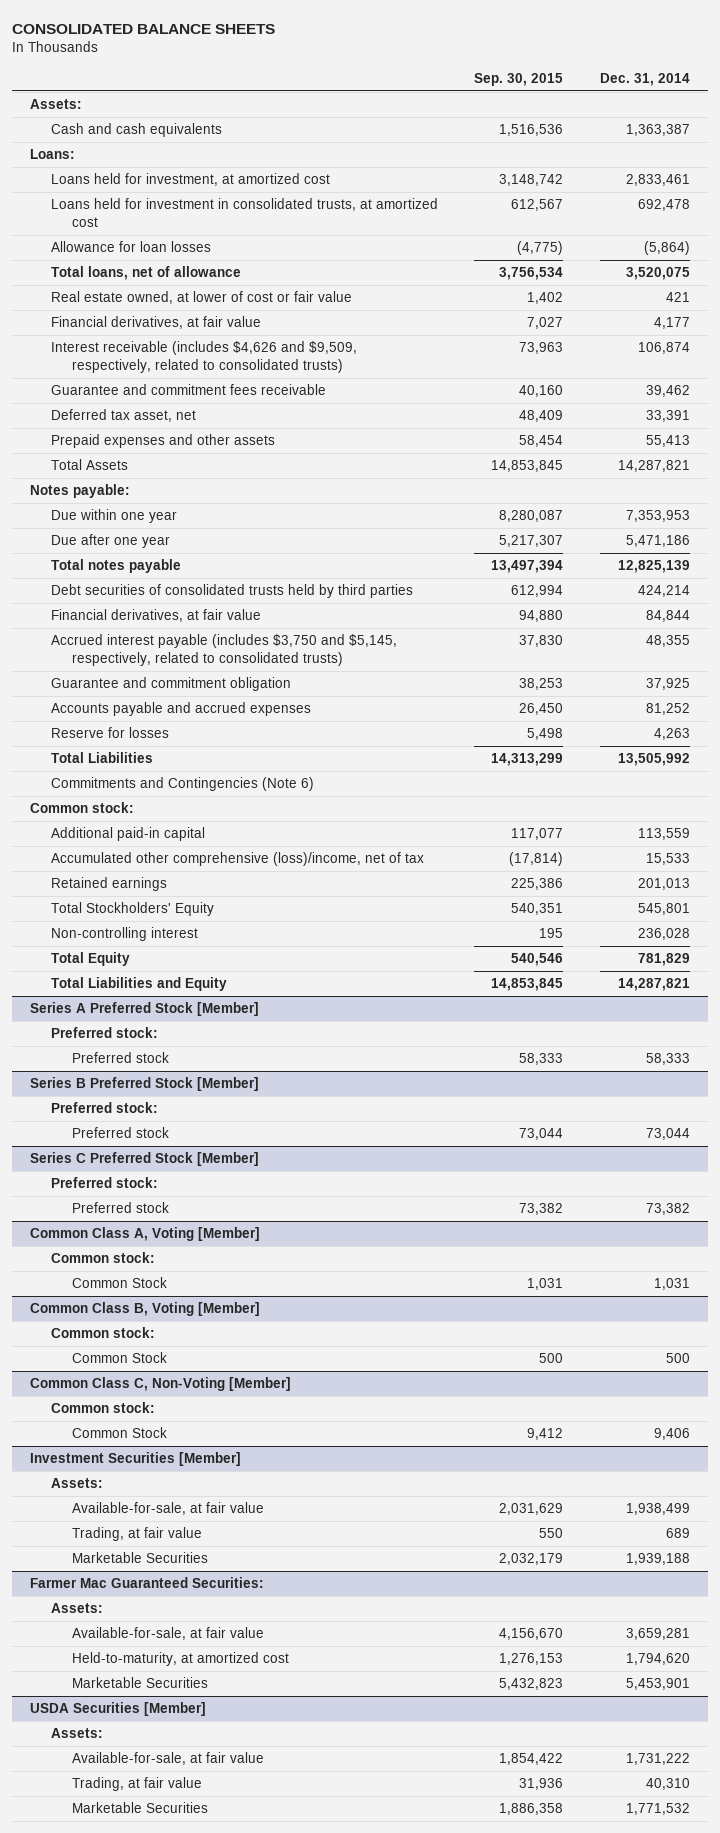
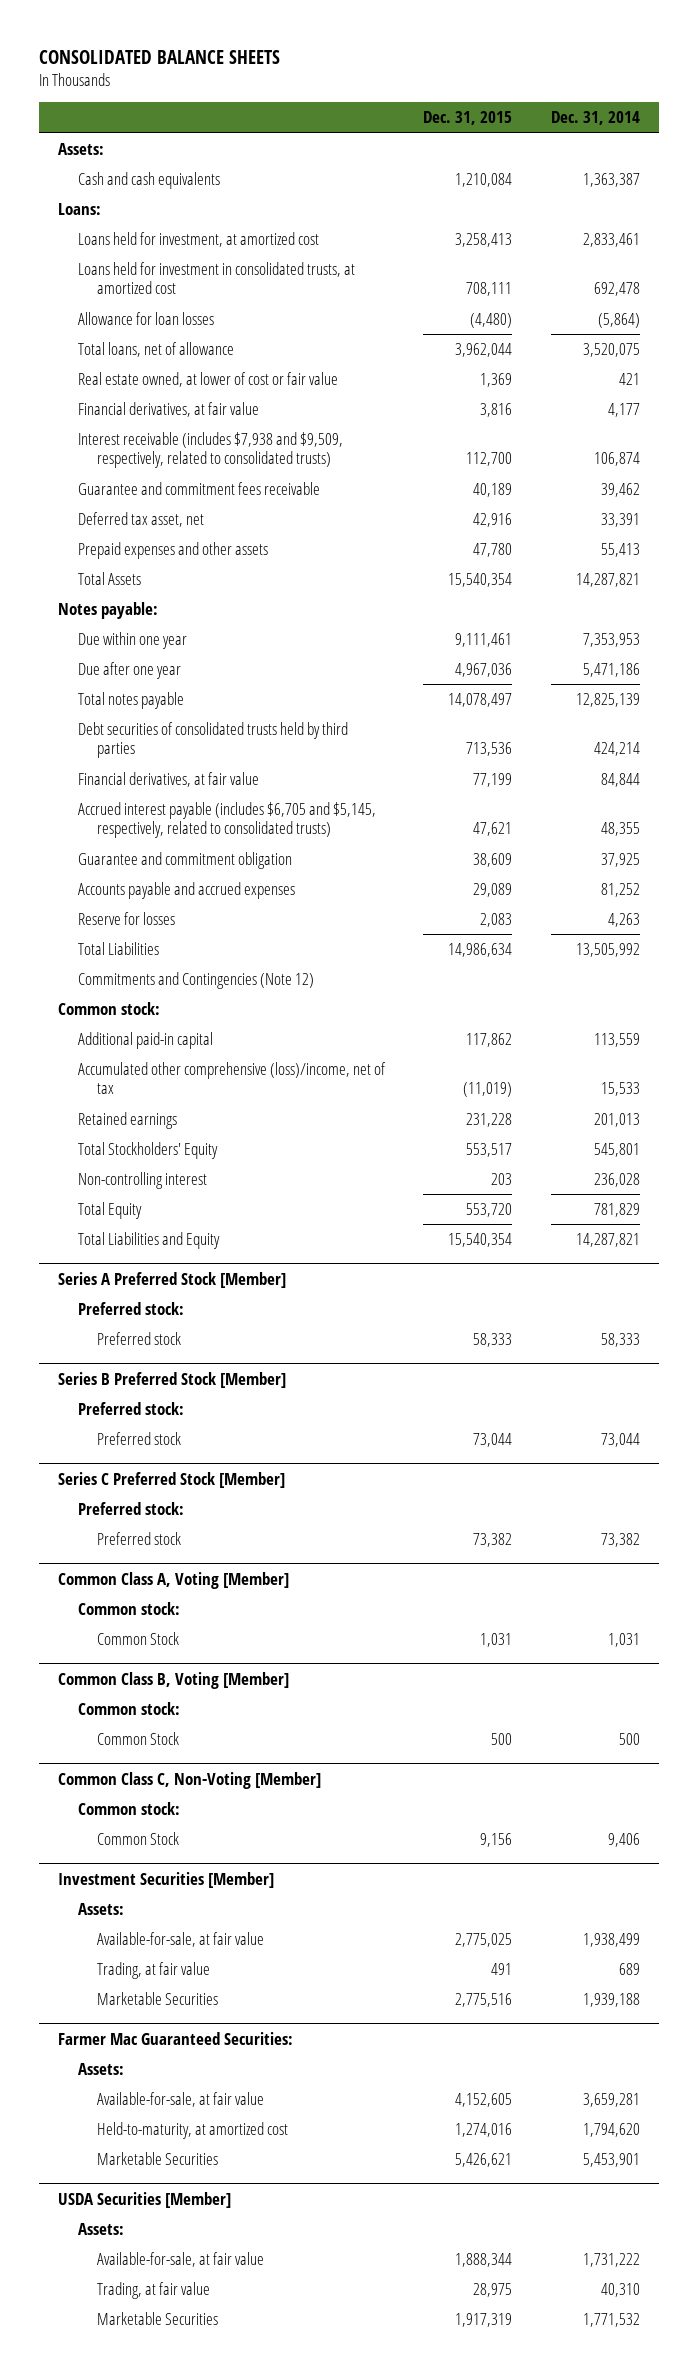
[474,72,564,86] Sep. 30, 2015 -> none
none -> [423,111,513,126] Dec. 31, 2015
[51,341,358,373] Interest receivable (includes $4,626 and $9,509, respectively, related to consolidated trusts) -> [77,431,343,469] Interest receivable (includes $7,938 and $9,509, respectively, related to consolidated trusts)
[51,634,398,666] Accrued interest payable (includes $3,750 and $5,145, respectively, related to consolidated trusts) -> [77,801,376,839] Accrued interest payable (includes $6,705 and $5,145, respectively, related to consolidated trusts)
[51,777,315,792] Commitments and Contingencies (Note 6) -> [77,971,314,989] Commitments and Contingencies (Note 12)

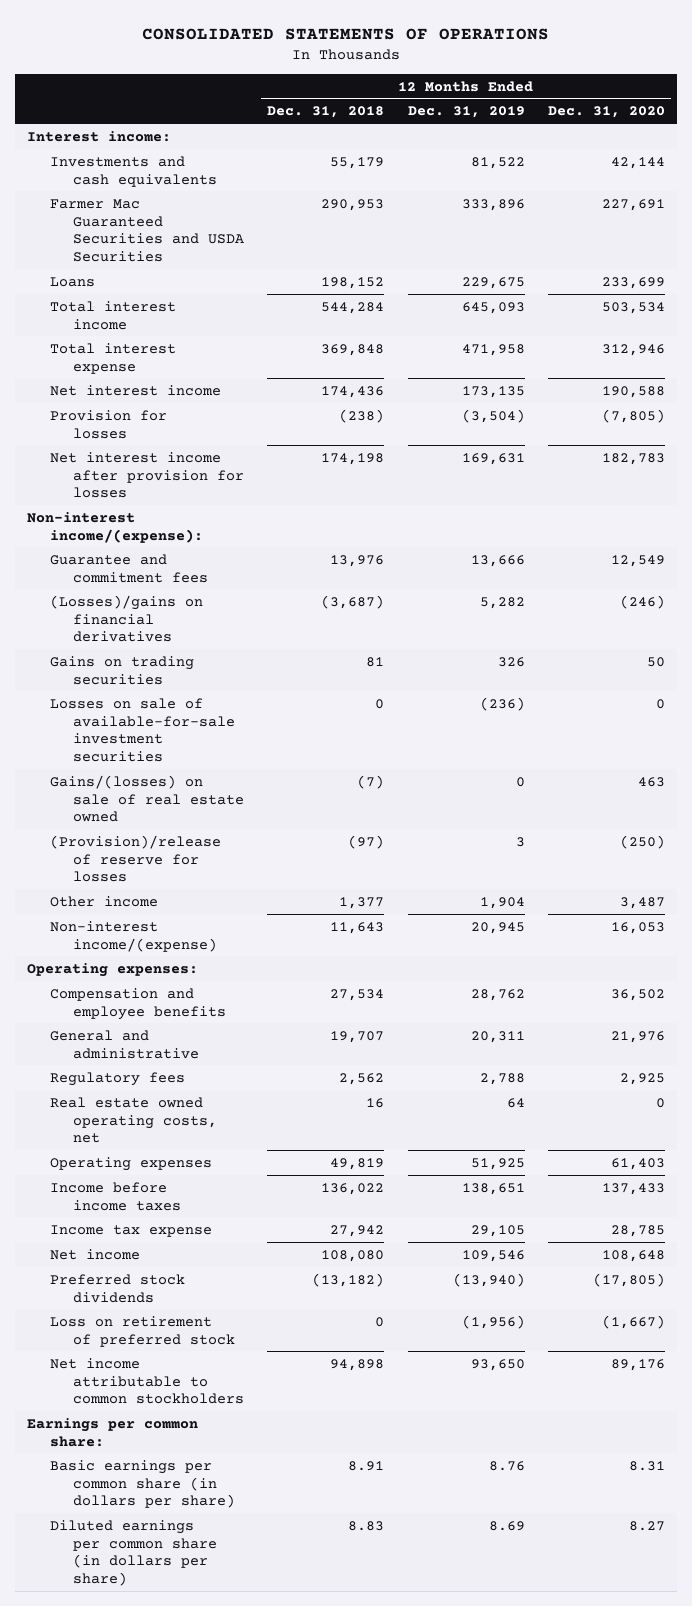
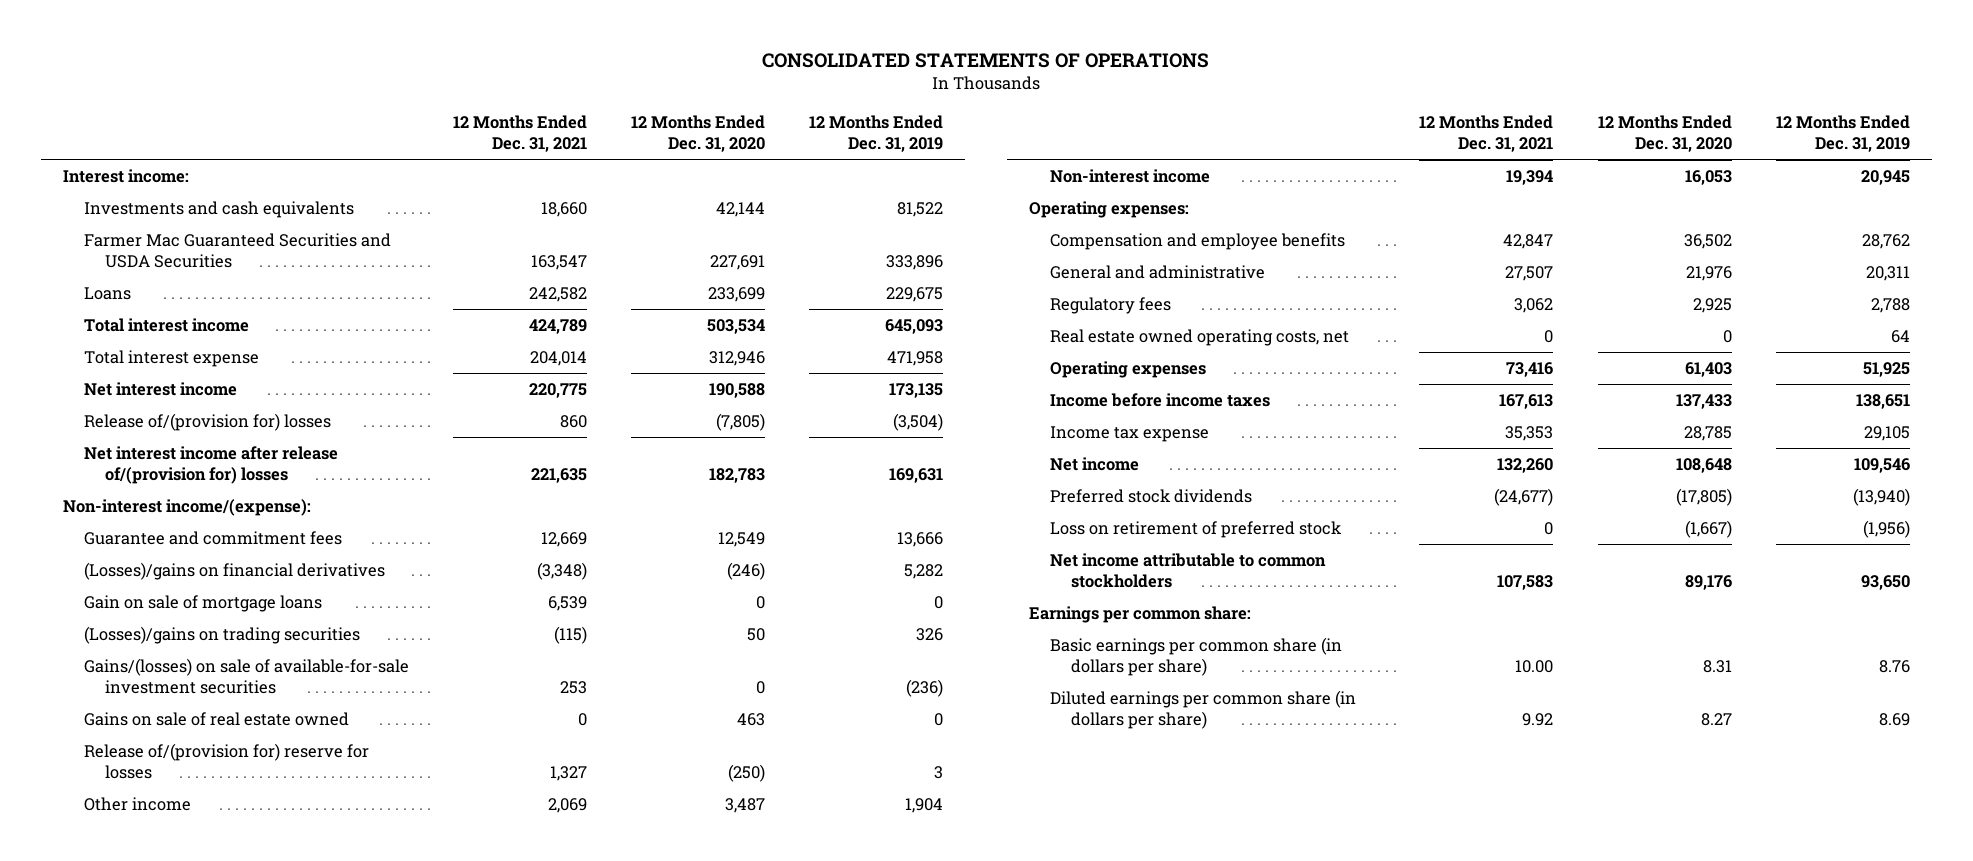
[267,106,385,119] Dec. 31, 2018 -> none
none -> [453,114,588,152] 12 Months Ended Dec. 31, 2021
[49,409,167,439] Provision for losses -> [83,413,331,432] Release of/(provision for) losses
[49,451,244,499] Net interest income after provision for losses -> [83,446,338,485] Net interest income after release of/(provision for) losses
none -> [83,595,322,613] Gain on sale of mortgage loans
[49,655,194,685] Gains on trading securities -> [83,626,360,645] (Losses)/gains on trading securities
[49,697,235,763] Losses on sale of available-for-sale investment securities -> [83,658,409,695] Gains/(losses) on sale of available-for-sale investment securities
[49,774,244,823] Gains/(losses) on sale of real estate owned -> [83,712,349,727] Gains on sale of real estate owned
[49,834,221,883] (Provision)/release of reserve for losses -> [83,743,369,780] Release of/(provision for) reserve for losses
[49,920,217,952] Non-interest income/(expense) -> [1050,169,1211,184] Non-interest income

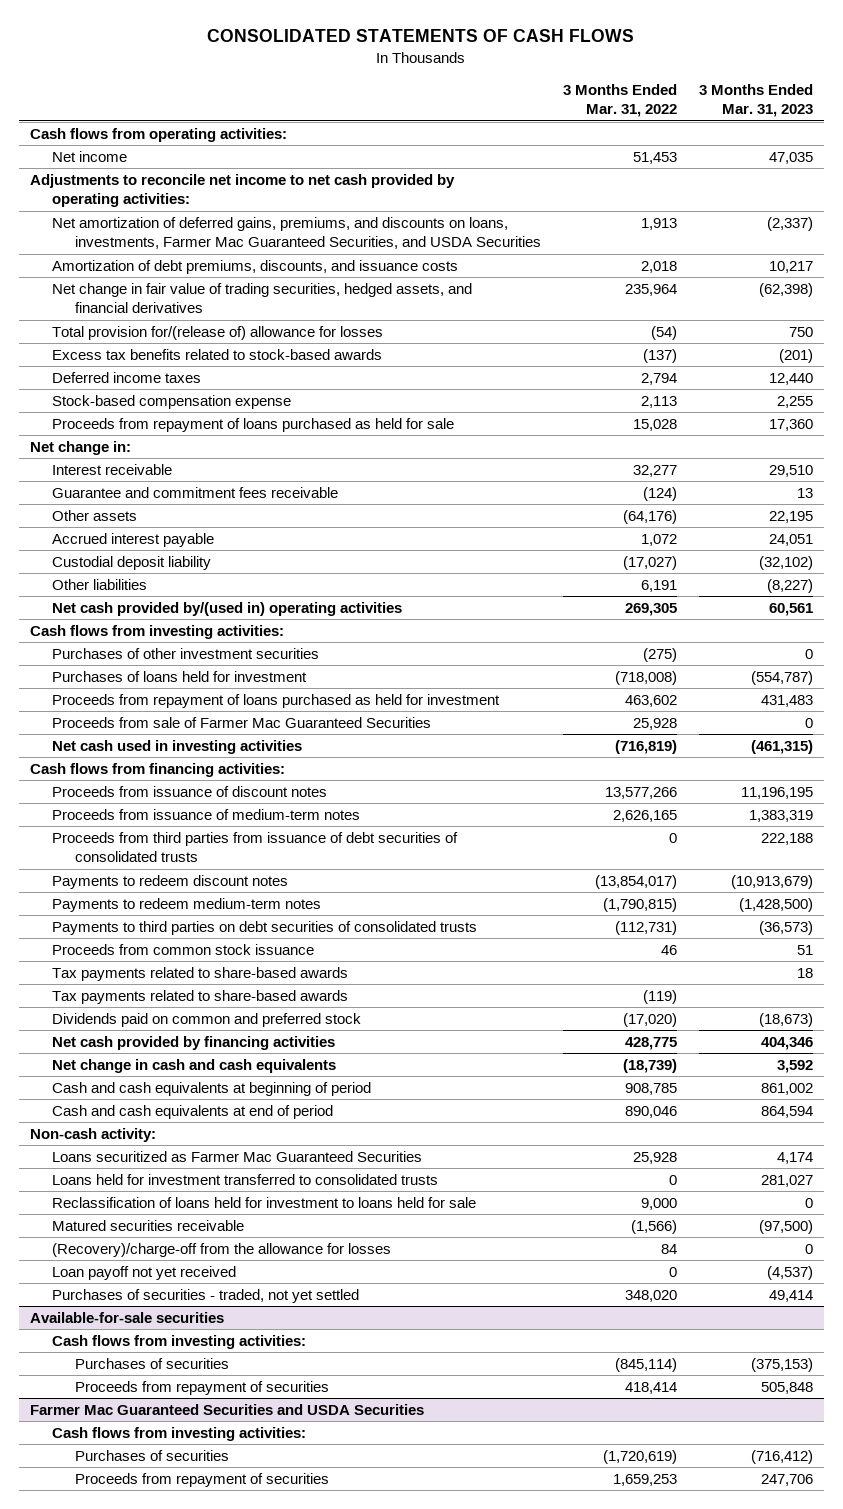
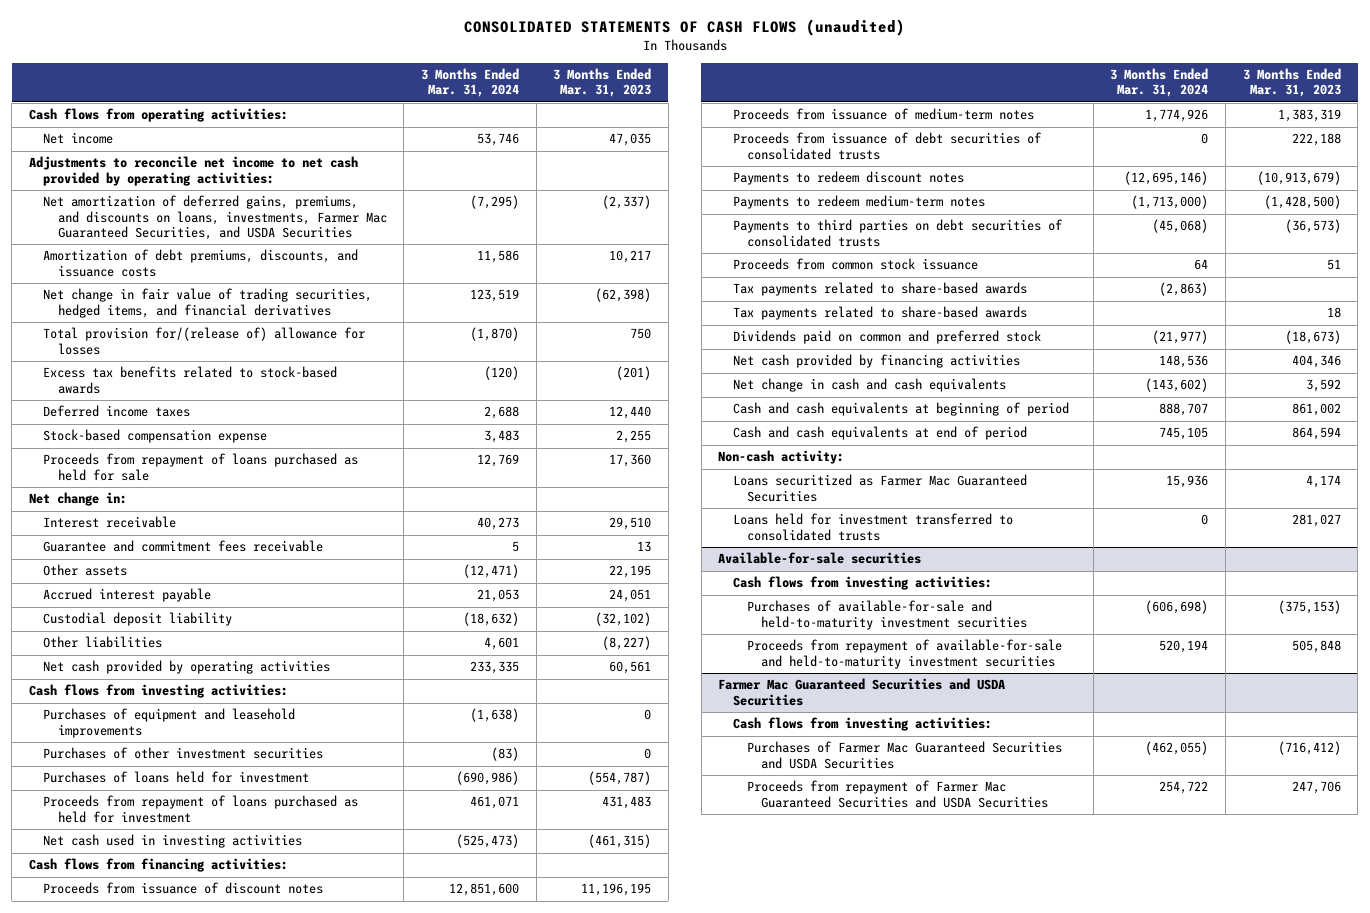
[207,29,635,43] CONSOLIDATED STATEMENTS OF CASH FLOWS -> [463,19,905,37] CONSOLIDATED STATEMENTS OF CASH FLOWS (unaudited)
[562,83,677,118] 3 Months Ended Mar. 31, 2022 -> none
none -> [421,68,520,98] 3 Months Ended Mar. 31, 2024
[52,282,473,314] Net change in fair value of trading securities, hedged assets, and financial derivatives -> [43,288,373,318] Net change in fair value of trading securities, hedged items, and financial derivatives
[52,601,403,616] Net cash provided by/(used in) operating activities -> [43,660,331,675] Net cash provided by operating activities
none -> [43,708,296,738] Purchases of equipment and leasehold improvements
[52,716,432,728] Proceeds from sale of Farmer Mac Guaranteed Securities -> none
[52,831,459,863] Proceeds from third parties from issuance of debt securities of consolidated trusts -> [732,132,1042,160] Proceeds from issuance of debt securities of consolidated trusts
[52,966,349,981] Tax payments related to share-based awards -> [732,306,1027,321] Tax payments related to share-based awards
[52,1196,477,1208] Reclassification of loans held for investment to loans held for sale -> none
[52,1219,245,1231] Matured securities receivable -> none
[52,1242,392,1257] (Recovery)/charge-off from the allowance for losses -> none
[52,1265,237,1280] Loan payoff not yet received -> none
[52,1288,360,1303] Purchases of securities - traded, not yet settled -> none
[74,1357,229,1369] Purchases of securities -> [747,600,1028,630] Purchases of available-for-sale and held-to-maturity investment securities
[74,1380,329,1395] Proceeds from repayment of securities -> [747,639,1063,669] Proceeds from repayment of available-for-sale and held-to-maturity investment securities
[74,1449,229,1461] Purchases of securities -> [747,741,1063,769] Purchases of Farmer Mac Guaranteed Securities and USDA Securities
[74,1472,329,1487] Proceeds from repayment of securities -> [747,780,1049,808] Proceeds from repayment of Farmer Mac Guaranteed Securities and USDA Securities

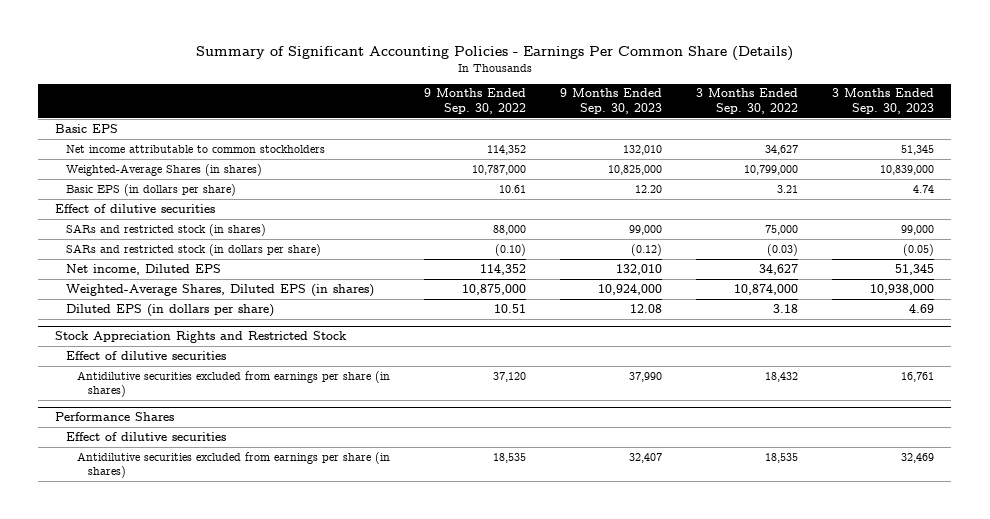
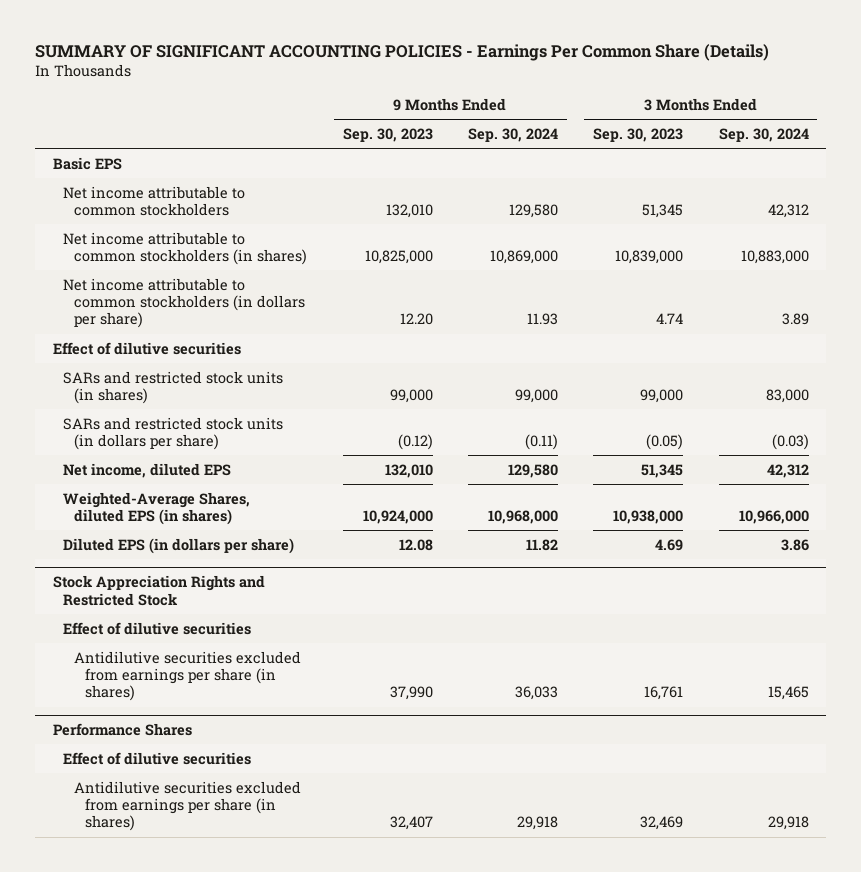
[195,46,793,62] Summary of Significant Accounting Policies - Earnings Per Common Share (Details) -> [35,44,770,62] SUMMARY OF SIGNIFICANT ACCOUNTING POLICIES - Earnings Per Common Share (Details)
[423,88,526,114] 9 Months Ended Sep. 30, 2022 -> none
[696,88,799,114] 3 Months Ended Sep. 30, 2022 -> none
none -> [467,128,558,143] Sep. 30, 2024
none -> [718,128,809,143] Sep. 30, 2024
[65,163,262,176] Weighted-Average Shares (in shares) -> [63,231,308,265] Net income attributable to common stockholders (in shares)
[65,183,236,196] Basic EPS (in dollars per share) -> [63,277,306,329] Net income attributable to common stockholders (in dollars per share)
[65,223,266,236] SARs and restricted stock (in shares) -> [63,370,284,404] SARs and restricted stock units (in shares)
[65,243,321,256] SARs and restricted stock (in dollars per share) -> [63,416,284,450] SARs and restricted stock units (in dollars per share)
[65,263,221,275] Net income, Diluted EPS -> [63,462,232,478] Net income, diluted EPS
[65,283,374,297] Weighted-Average Shares, Diluted EPS (in shares) -> [63,491,251,525] Weighted-Average Shares, diluted EPS (in shares)

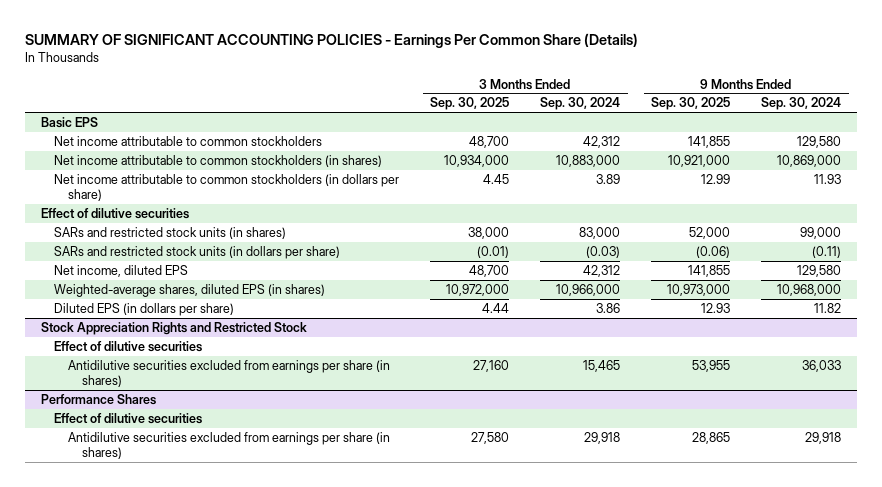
[342,128,433,143] Sep. 30, 2023 -> none
[593,128,684,143] Sep. 30, 2023 -> none
none -> [430,97,510,111] Sep. 30, 2025
none -> [651,97,731,111] Sep. 30, 2025
[63,491,251,525] Weighted-Average Shares, diluted EPS (in shares) -> [54,284,326,298] Weighted-average shares, diluted EPS (in shares)

